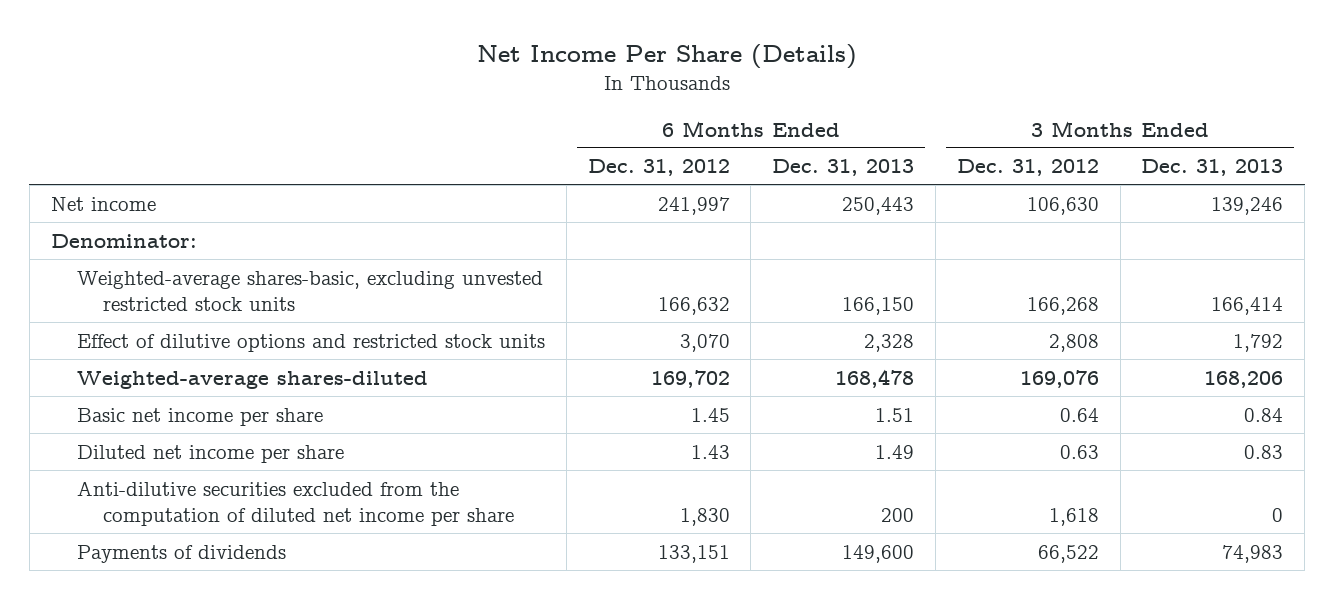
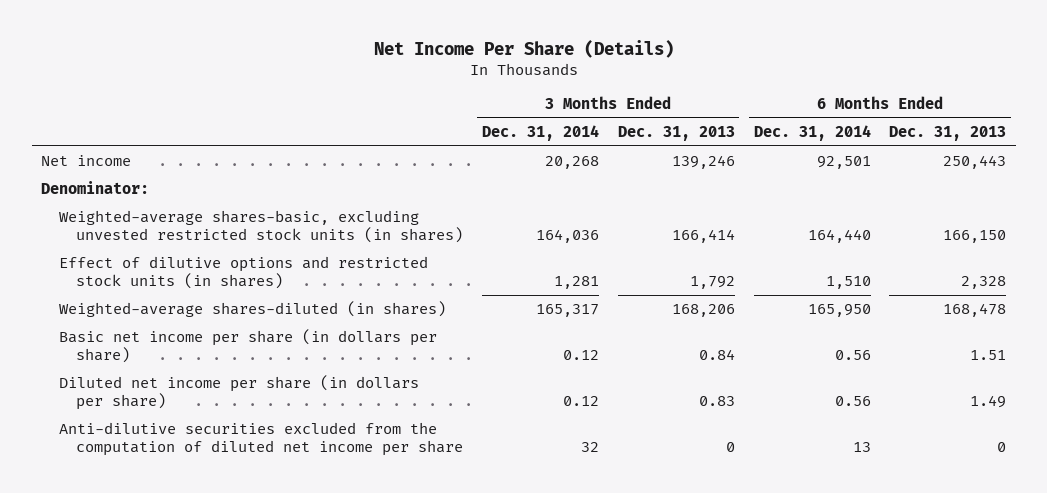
[587,159,730,177] Dec. 31, 2012 -> none
[956,159,1099,177] Dec. 31, 2012 -> none
none -> [482,124,600,141] Dec. 31, 2014
none -> [753,124,871,141] Dec. 31, 2014
[76,544,286,563] Payments of dividends -> none
[76,270,543,312] Weighted-average shares-basic, excluding unvested restricted stock units -> [58,210,464,243] Weighted-average shares-basic, excluding unvested restricted stock units (in shares)
[76,333,545,352] Effect of dilutive options and restricted stock units -> [58,256,428,289] Effect of dilutive options and restricted stock units (in shares)
[76,370,428,389] Weighted-average shares-diluted -> [58,301,446,318] Weighted-average shares-diluted (in shares)
[76,407,323,426] Basic net income per share -> [58,329,437,363] Basic net income per share (in dollars per share)
[76,444,344,463] Diluted net income per share -> [58,375,419,410] Diluted net income per share (in dollars per share)
[881,508,915,523] 200 -> [997,441,1007,452] 0

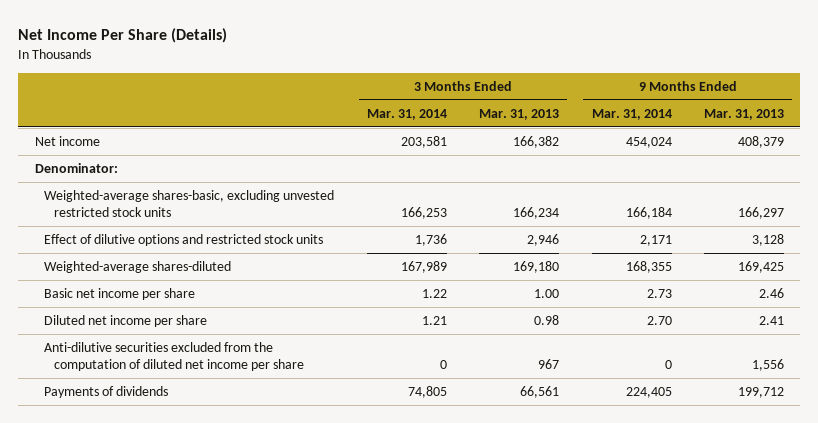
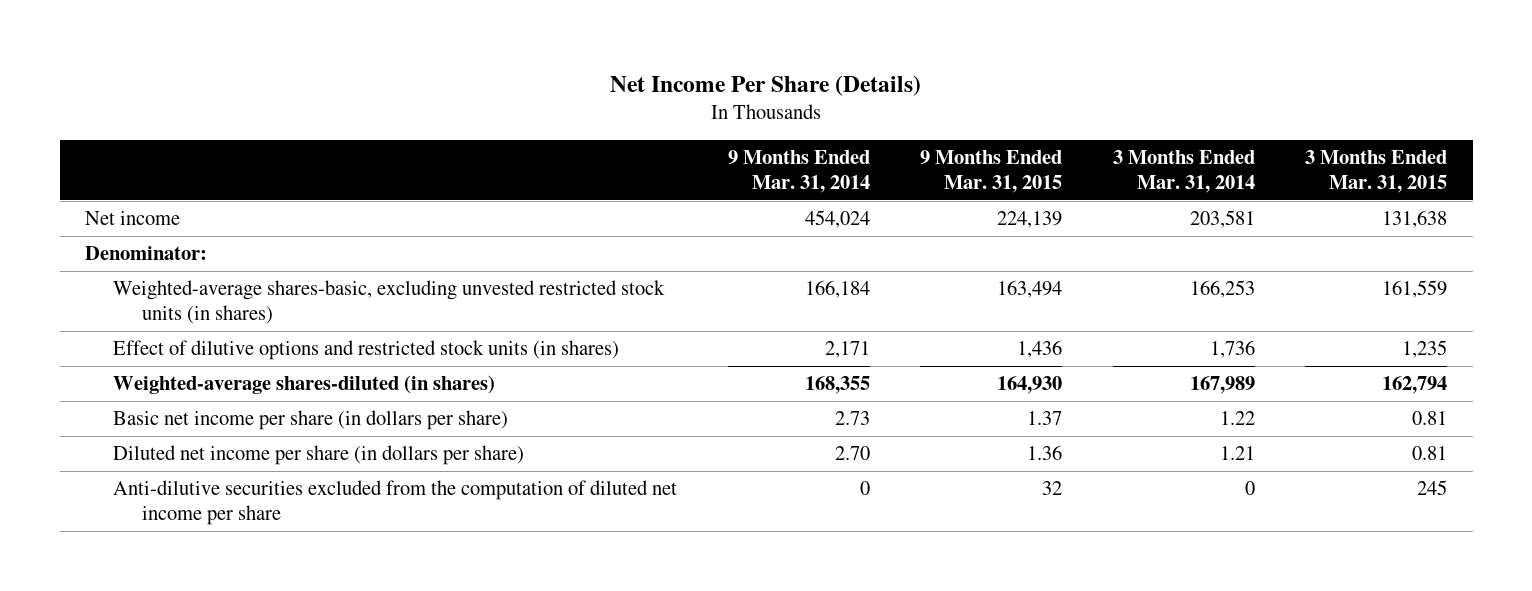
[479,108,560,120] Mar. 31, 2013 -> none
[703,108,784,120] Mar. 31, 2013 -> none
none -> [920,149,1063,193] 9 Months Ended Mar. 31, 2015
none -> [1305,149,1448,193] 3 Months Ended Mar. 31, 2015
[44,189,335,217] Weighted-average shares-basic, excluding unvested restricted stock units -> [113,280,666,325] Weighted-average shares-basic, excluding unvested restricted stock units (in shares)
[44,233,324,246] Effect of dilutive options and restricted stock units -> [113,340,620,361] Effect of dilutive options and restricted stock units (in shares)
[44,260,232,273] Weighted-average shares-diluted -> [113,375,496,395] Weighted-average shares-diluted (in shares)
[44,287,196,300] Basic net income per share -> [113,410,509,431] Basic net income per share (in dollars per share)
[44,314,208,327] Diluted net income per share -> [113,445,525,466] Diluted net income per share (in dollars per share)
[44,385,169,398] Payments of dividends -> none

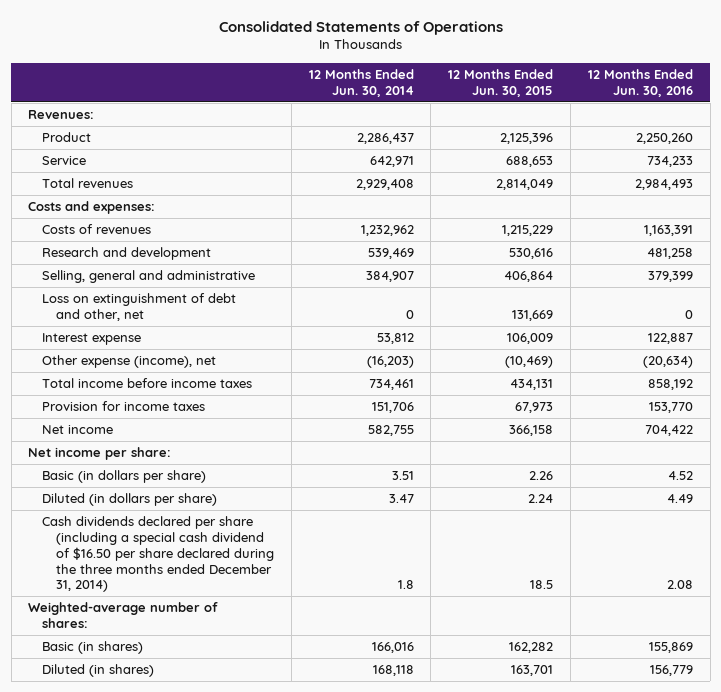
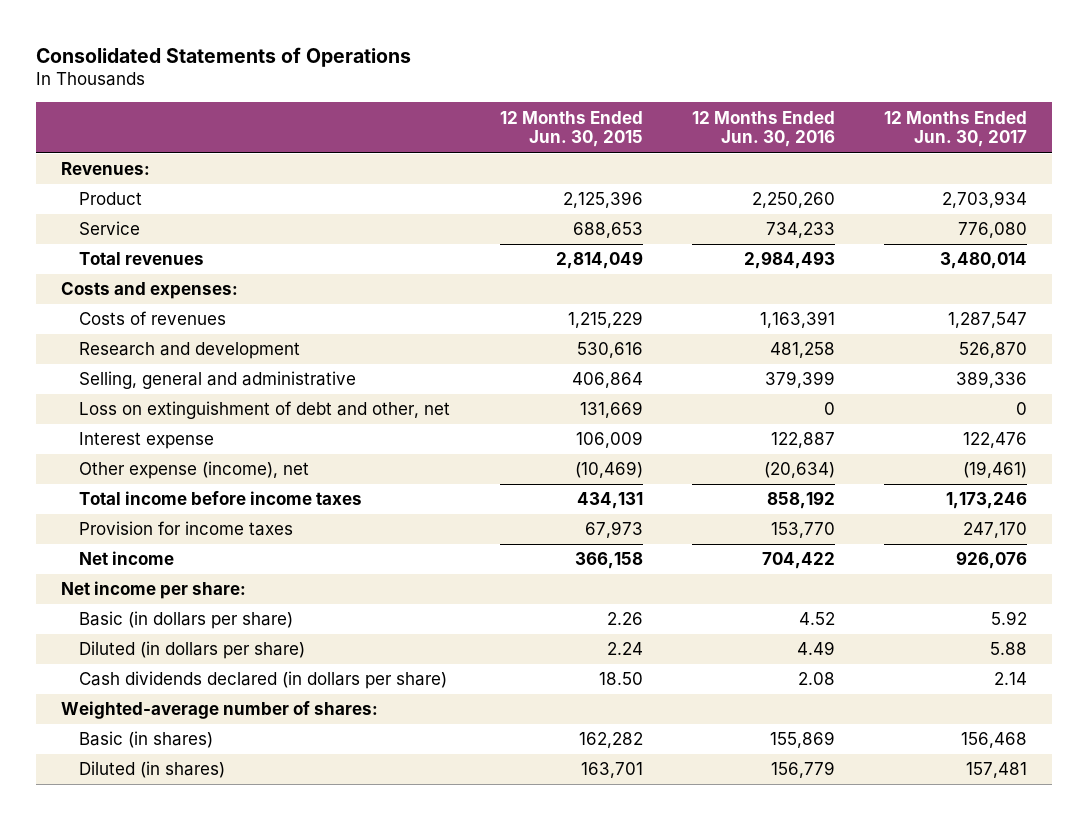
[308,68,414,97] 12 Months Ended Jun. 30, 2014 -> none
none -> [884,110,1028,148] 12 Months Ended Jun. 30, 2017
[42,516,274,593] Cash dividends declared per share (including a special cash dividend of $16.50 per share declared during the three months ended December 31, 2014) -> [79,671,448,690] Cash dividends declared (in dollars per share)
[530,580,554,590] 18.5 -> [598,672,643,686] 18.50

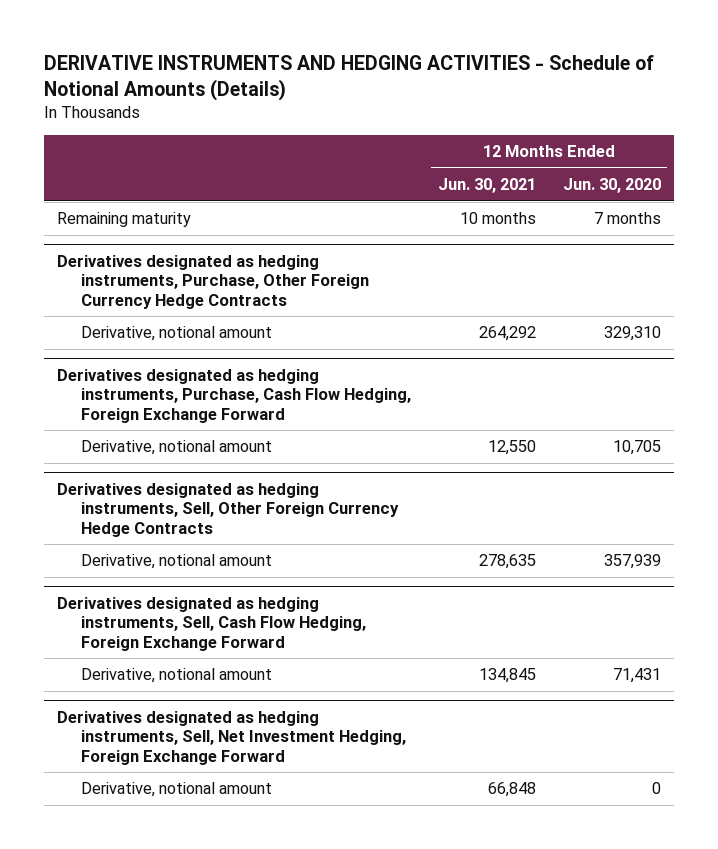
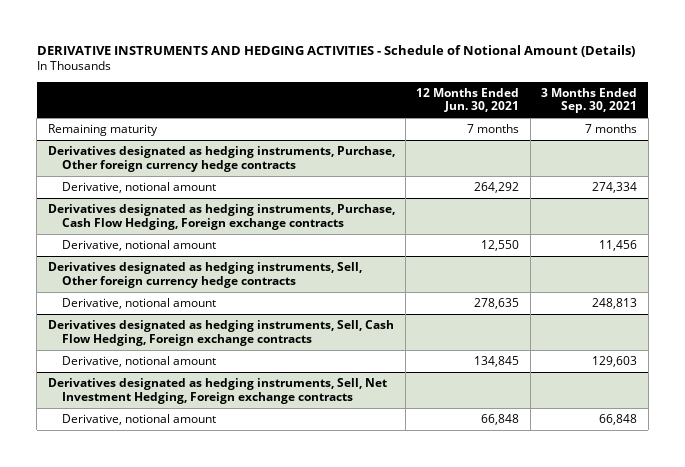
[43,54,654,101] DERIVATIVE INSTRUMENTS AND HEDGING ACTIVITIES - Schedule of Notional Amounts (Details) -> [36,44,635,57] DERIVATIVE INSTRUMENTS AND HEDGING ACTIVITIES - Schedule of Notional Amount (Details)
[562,178,661,194] Jun. 30, 2020 -> none
none -> [541,87,638,114] 3 Months Ended Sep. 30, 2021
[459,212,536,225] 10 months -> [467,124,520,134] 7 months
[57,255,370,309] Derivatives designated as hedging instruments, Purchase, Other Foreign Currency Hedge Contracts -> [47,146,395,172] Derivatives designated as hedging instruments, Purchase, Other foreign currency hedge contracts
[57,369,412,423] Derivatives designated as hedging instruments, Purchase, Cash Flow Hedging, Foreign Exchange Forward -> [47,204,395,230] Derivatives designated as hedging instruments, Purchase, Cash Flow Hedging, Foreign exchange contracts
[57,483,400,537] Derivatives designated as hedging instruments, Sell, Other Foreign Currency Hedge Contracts -> [47,262,362,288] Derivatives designated as hedging instruments, Sell, Other foreign currency hedge contracts
[57,597,367,651] Derivatives designated as hedging instruments, Sell, Cash Flow Hedging, Foreign Exchange Forward -> [47,320,394,346] Derivatives designated as hedging instruments, Sell, Cash Flow Hedging, Foreign exchange contracts
[57,711,407,765] Derivatives designated as hedging instruments, Sell, Net Investment Hedging, Foreign Exchange Forward -> [47,378,387,404] Derivatives designated as hedging instruments, Sell, Net Investment Hedging, Foreign exchange contracts

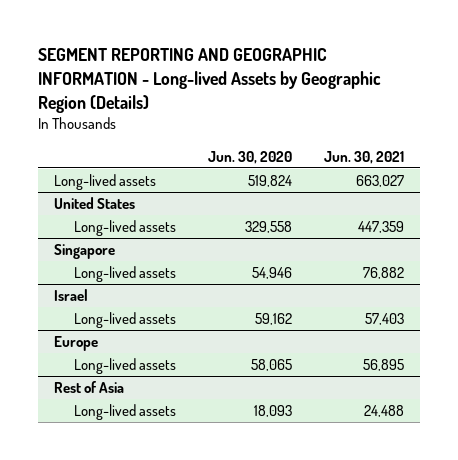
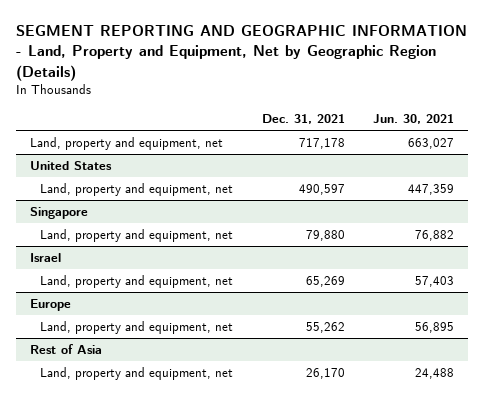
[37,48,381,113] SEGMENT REPORTING AND GEOGRAPHIC INFORMATION - Long-lived Assets by Geographic Region (Details) -> [15,24,467,81] SEGMENT REPORTING AND GEOGRAPHIC INFORMATION - Land, Property and Equipment, Net by Geographic Region (Details)
[208,150,293,164] Jun. 30, 2020 -> none
none -> [261,114,345,125] Dec. 31, 2021
[53,174,156,191] Long-lived assets -> [30,137,224,151] Land, property and equipment, net
[74,220,177,237] Long-lived assets -> [40,183,234,197] Land, property and equipment, net
[74,266,177,283] Long-lived assets -> [40,229,234,243] Land, property and equipment, net
[74,312,177,329] Long-lived assets -> [40,275,234,289] Land, property and equipment, net
[74,358,177,375] Long-lived assets -> [40,321,234,335] Land, property and equipment, net
[74,404,177,421] Long-lived assets -> [40,367,234,381] Land, property and equipment, net

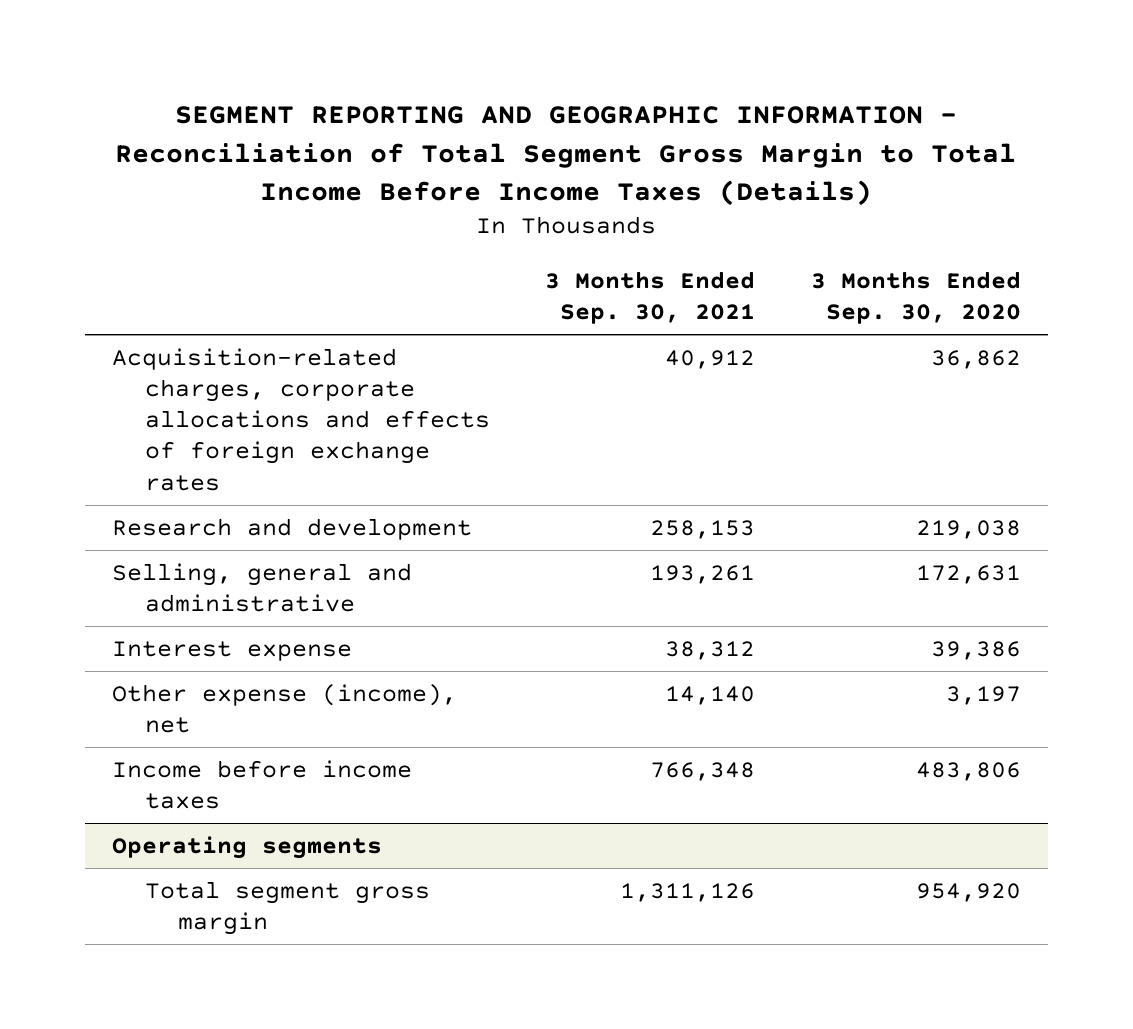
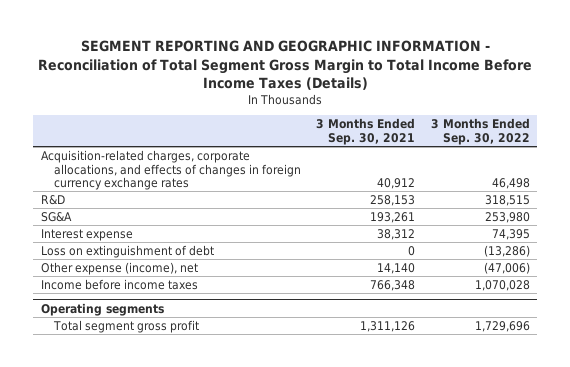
[810,270,1021,325] 3 Months Ended Sep. 30, 2020 -> none
none -> [430,118,530,145] 3 Months Ended Sep. 30, 2022
[112,347,491,491] Acquisition-related charges, corporate allocations and effects of foreign exchange rates -> [40,149,301,191] Acquisition-related charges, corporate allocations, and effects of changes in foreign currency exchange rates
[112,517,473,540] Research and development -> [40,194,65,205] R&D
[112,562,413,612] Selling, general and administrative -> [40,211,72,222] SG&A
none -> [40,244,214,258] Loss on extinguishment of debt
[145,880,431,935] Total segment gross margin -> [52,319,199,333] Total segment gross profit

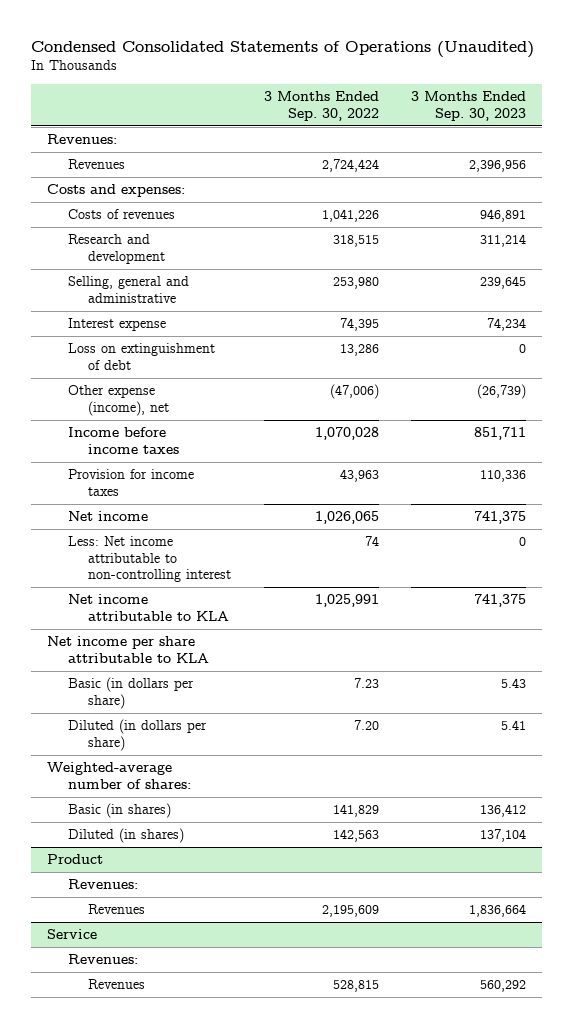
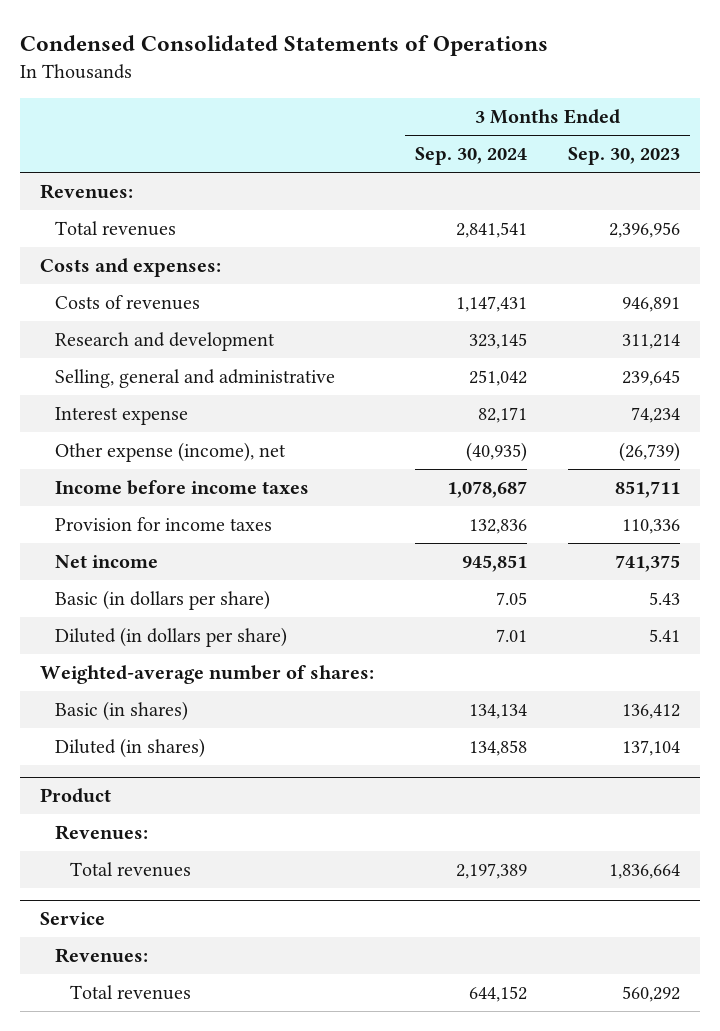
[30,40,534,58] Condensed Consolidated Statements of Operations (Unaudited) -> [19,35,548,57] Condensed Consolidated Statements of Operations
[263,91,379,121] 3 Months Ended Sep. 30, 2022 -> none
none -> [415,147,528,166] Sep. 30, 2024
[67,159,125,170] Revenues -> [55,220,177,236] Total revenues
[67,343,215,370] Loss on extinguishment of debt -> none
[67,536,232,583] Less: Net income attributable to non-controlling interest -> none
[67,594,230,621] Net income attributable to KLA -> none
[46,636,209,663] Net income per share attributable to KLA -> none
[88,904,146,915] Revenues -> [70,861,192,877] Total revenues
[88,979,146,990] Revenues -> [70,984,192,1000] Total revenues

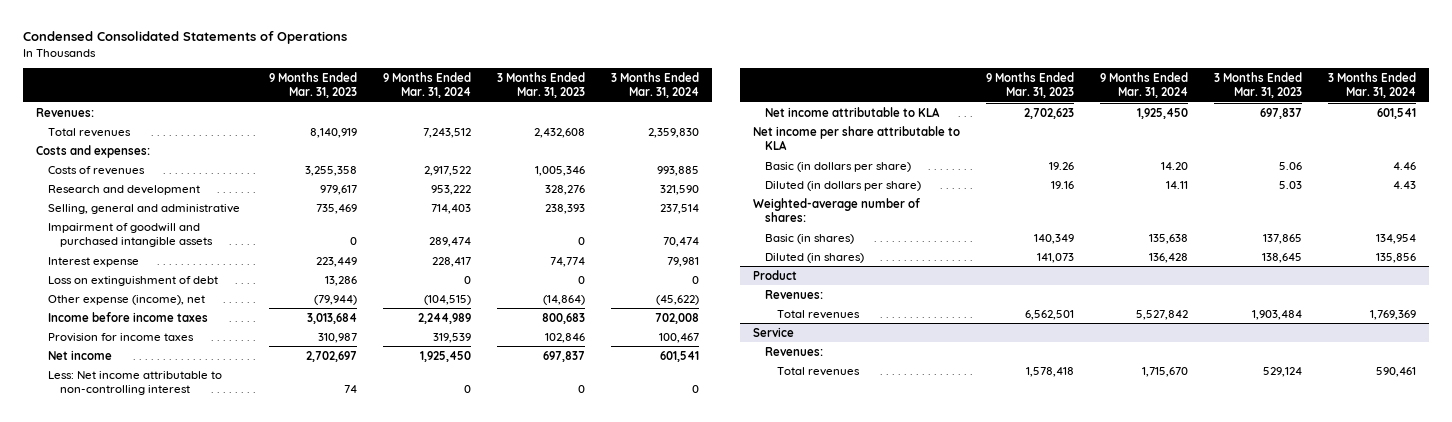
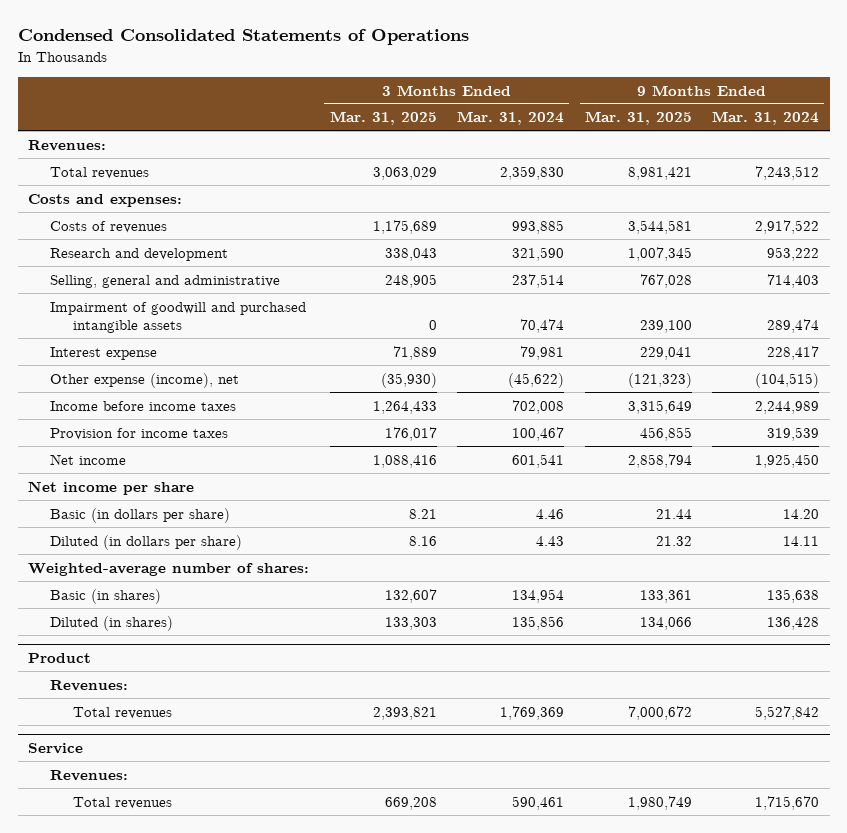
[269,71,358,99] 9 Months Ended Mar. 31, 2023 -> none
[496,71,585,99] 3 Months Ended Mar. 31, 2023 -> none
none -> [329,111,437,126] Mar. 31, 2025
none -> [584,111,692,126] Mar. 31, 2025
[48,275,219,286] Loss on extinguishment of debt -> none
[48,370,223,396] Less: Net income attributable to non-controlling interest -> none
[765,106,941,117] Net income attributable to KLA -> none
[753,125,961,151] Net income per share attributable to KLA -> [27,480,194,495] Net income per share

